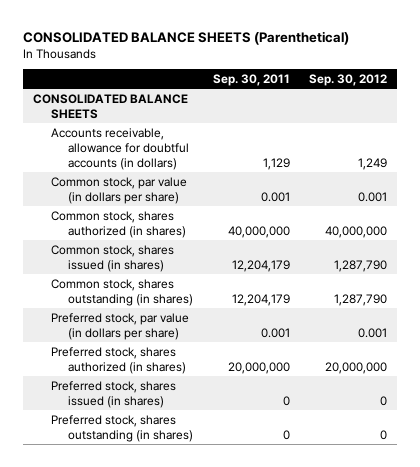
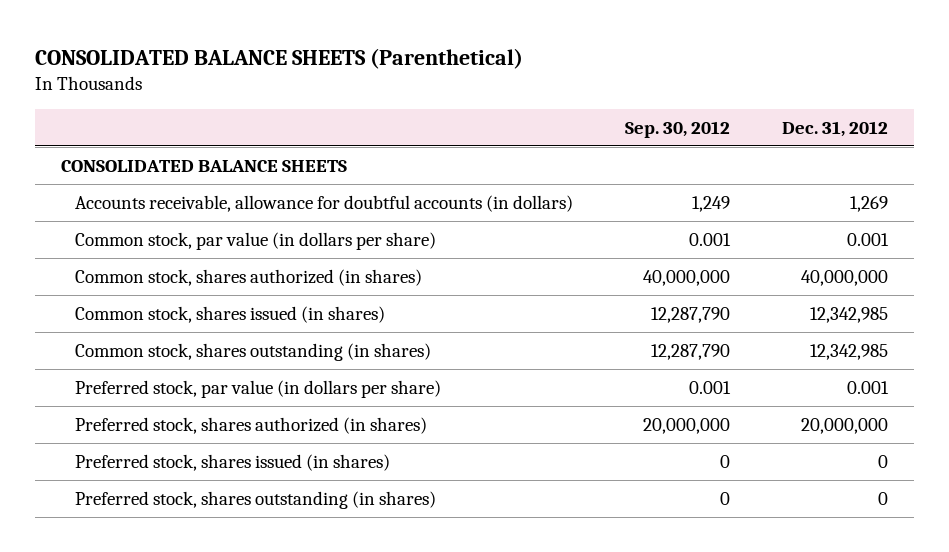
[212,74,290,87] Sep. 30, 2011 -> none
none -> [782,121,889,138] Dec. 31, 2012
[334,259,388,272] 1,287,790 -> [651,306,731,323] 12,287,790
[334,293,388,306] 1,287,790 -> [651,343,731,360] 12,287,790

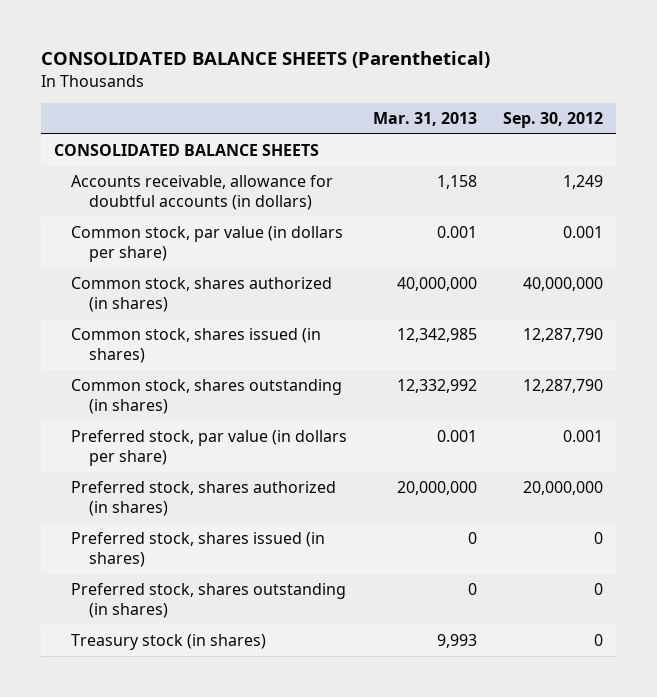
[782,121,889,138] Dec. 31, 2012 -> none
none -> [373,112,478,127] Mar. 31, 2013
none -> [71,634,267,651] Treasury stock (in shares)

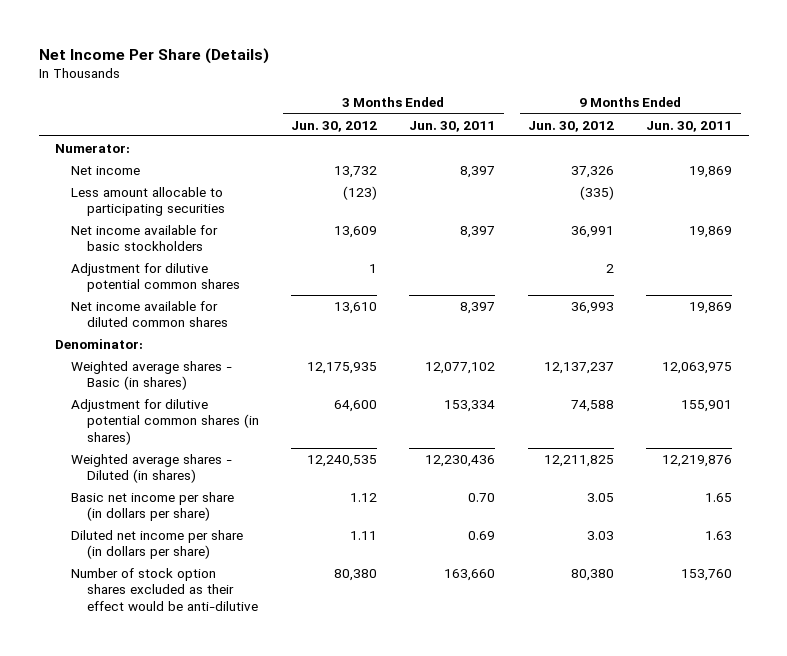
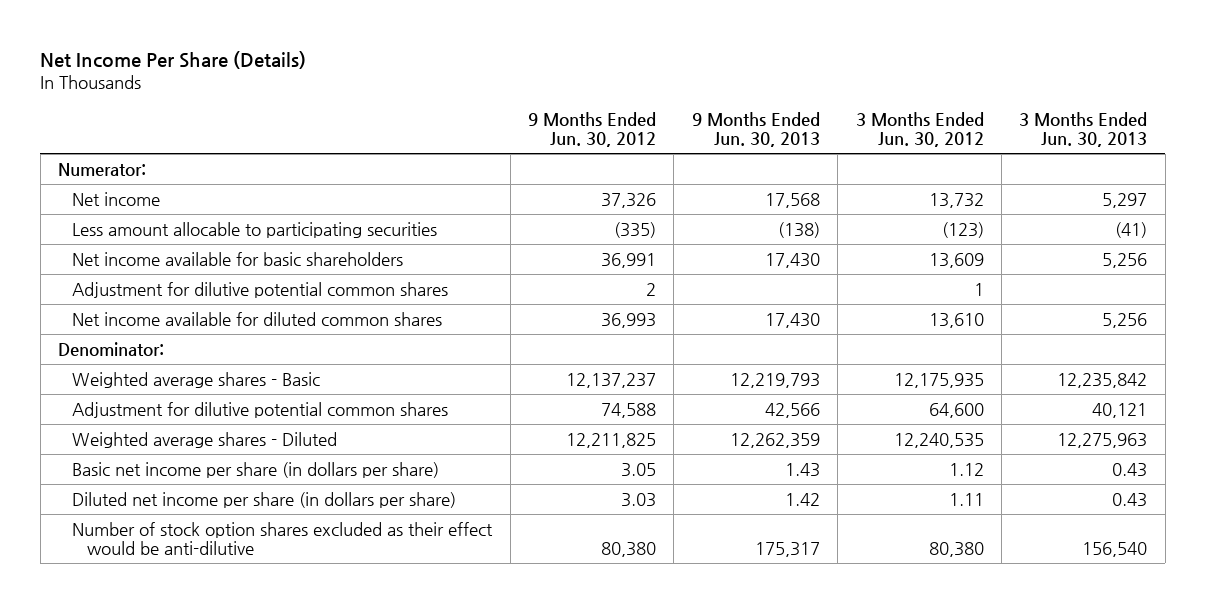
[409,120,496,132] Jun. 30, 2011 -> none
[646,120,733,132] Jun. 30, 2011 -> none
none -> [691,112,820,148] 9 Months Ended Jun. 30, 2013
none -> [1019,112,1148,148] 3 Months Ended Jun. 30, 2013
[70,224,218,252] Net income available for basic stockholders -> [72,251,404,266] Net income available for basic shareholders
[70,360,232,391] Weighted average shares - Basic (in shares) -> [72,371,321,388] Weighted average shares - Basic
[70,398,259,445] Adjustment for dilutive potential common shares (in shares) -> [72,401,449,418] Adjustment for dilutive potential common shares
[70,453,232,484] Weighted average shares - Diluted (in shares) -> [72,431,338,448] Weighted average shares - Diluted

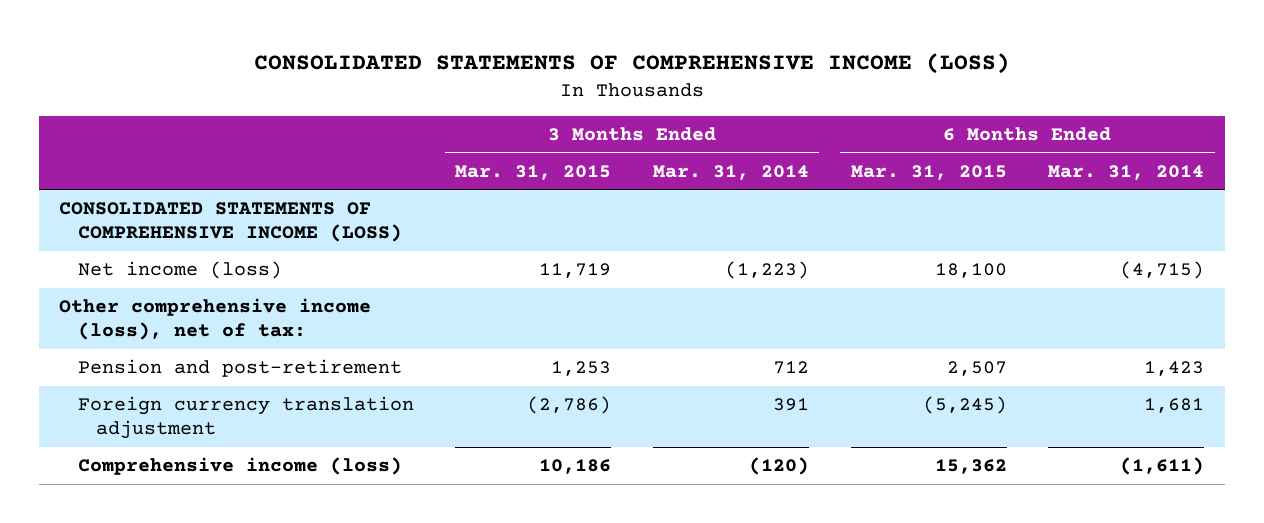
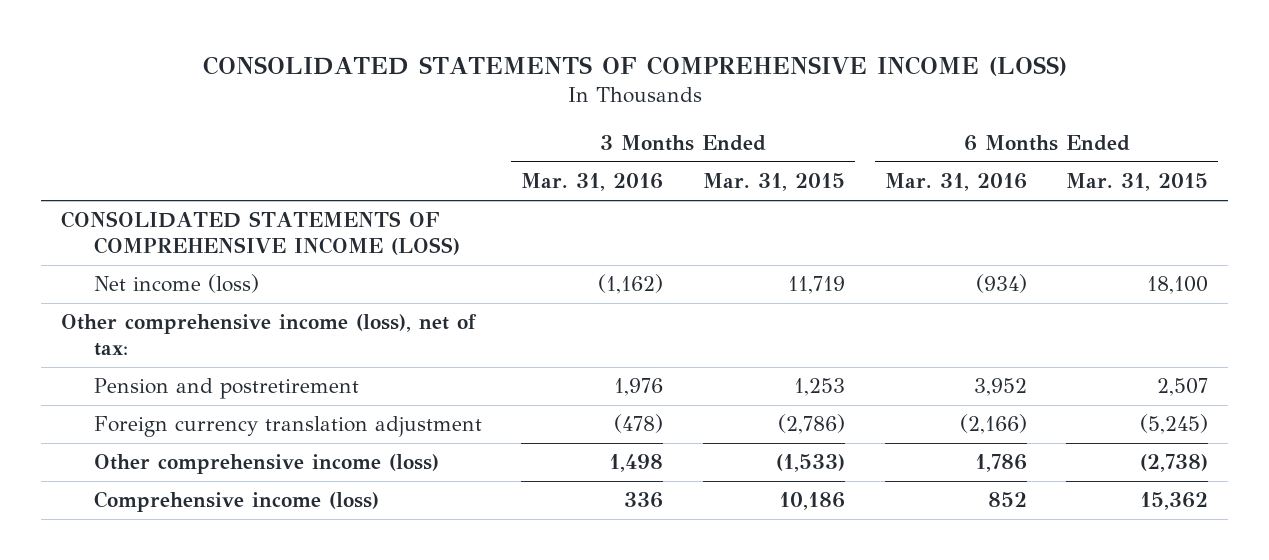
[652,164,809,180] Mar. 31, 2014 -> none
[1048,164,1205,180] Mar. 31, 2014 -> none
none -> [521,173,664,192] Mar. 31, 2016
none -> [884,173,1027,192] Mar. 31, 2016
[77,359,402,378] Pension and post-retirement -> [93,378,359,400] Pension and postretirement
none -> [93,454,439,475] Other comprehensive income (loss)

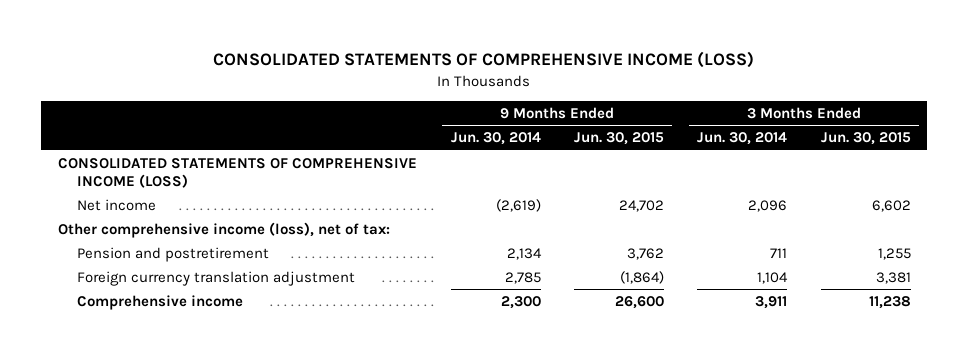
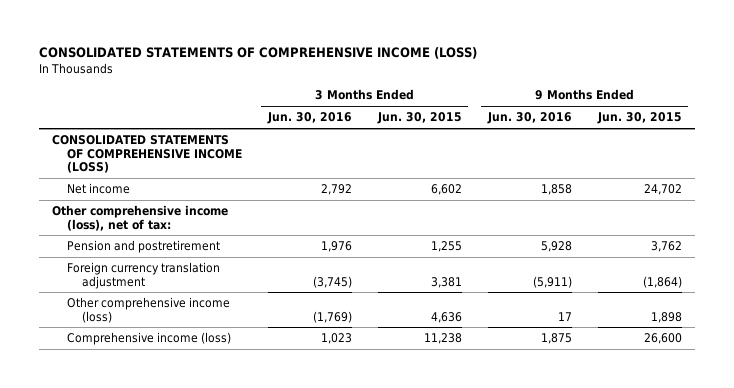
[450,132,541,146] Jun. 30, 2014 -> none
[697,132,788,146] Jun. 30, 2014 -> none
none -> [266,112,352,125] Jun. 30, 2016
none -> [486,112,572,125] Jun. 30, 2016
none -> [66,297,230,323] Other comprehensive income (loss)
[77,294,244,310] Comprehensive income -> [66,332,231,346] Comprehensive income (loss)

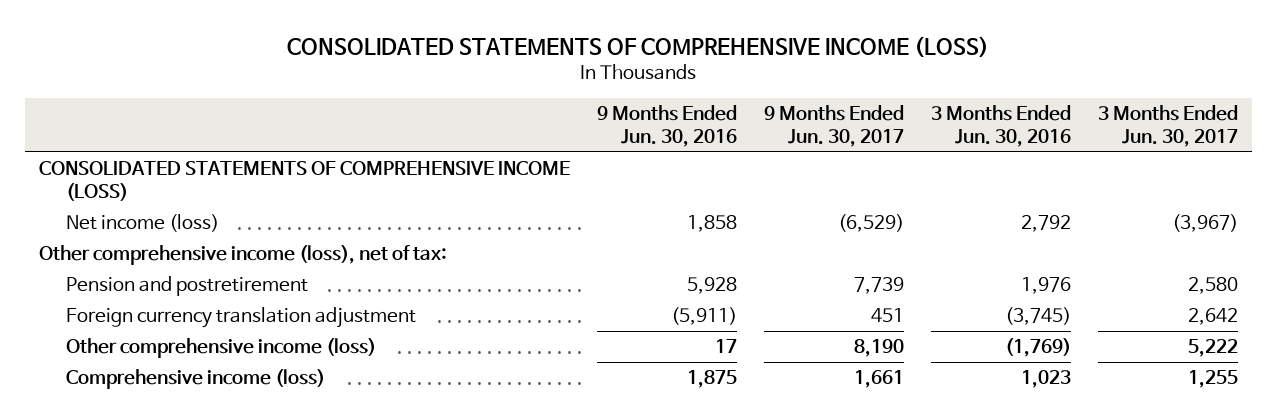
[376,112,462,125] Jun. 30, 2015 -> none
[596,112,682,125] Jun. 30, 2015 -> none
none -> [763,104,904,147] 9 Months Ended Jun. 30, 2017
none -> [1098,104,1239,147] 3 Months Ended Jun. 30, 2017
[66,183,130,195] Net income -> [65,214,219,233] Net income (loss)

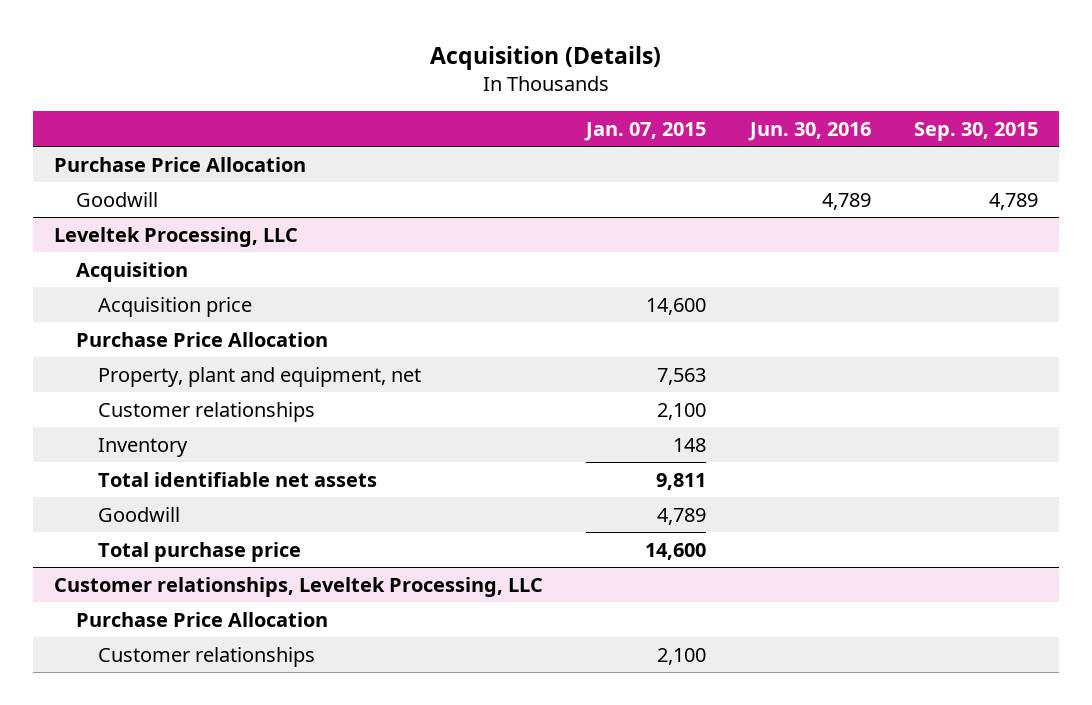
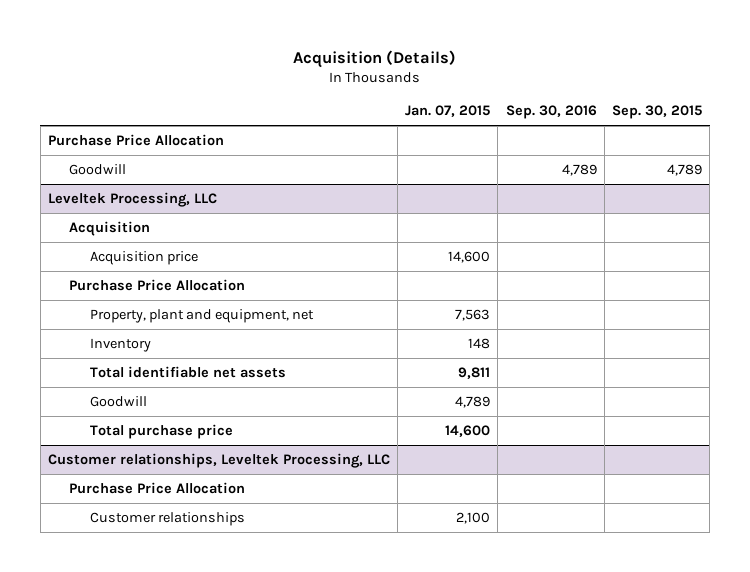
[747,121,871,141] Jun. 30, 2016 -> none
none -> [505,105,597,120] Sep. 30, 2016
[97,401,315,422] Customer relationships -> none

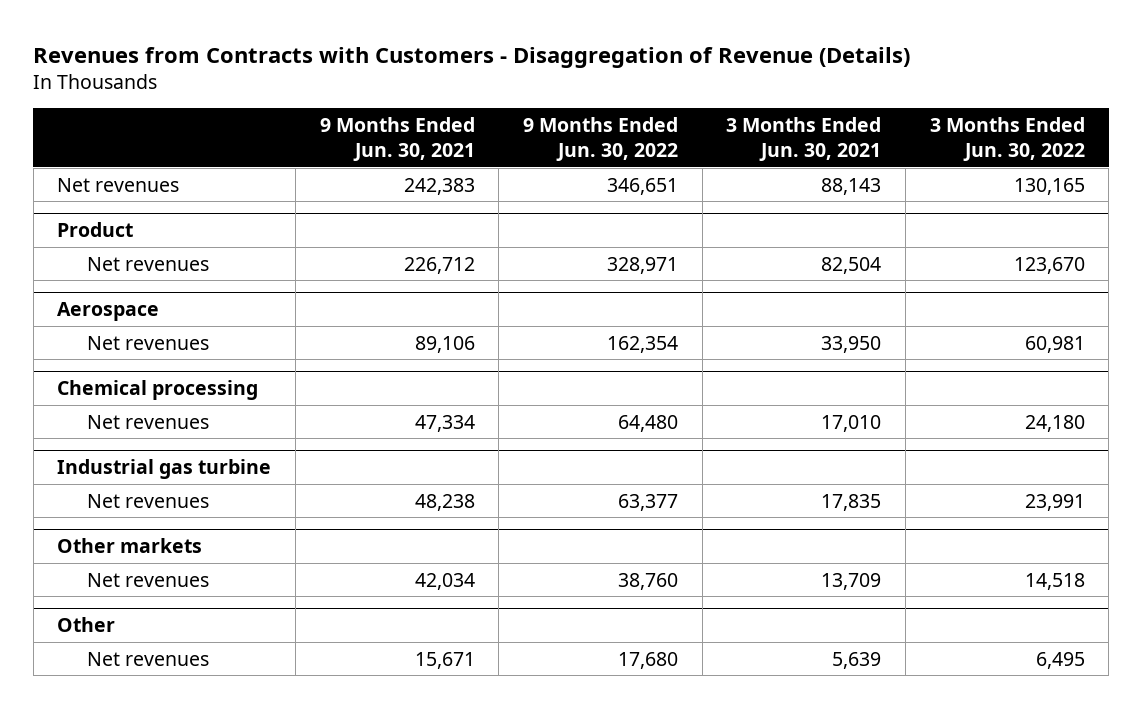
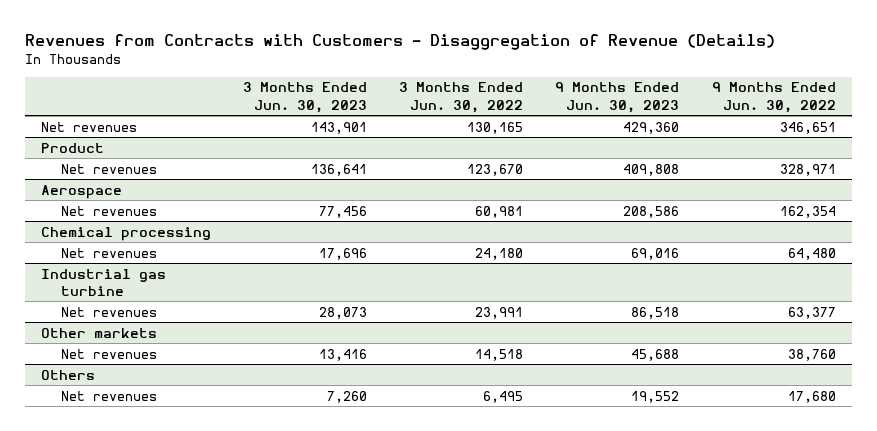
[319,116,475,161] 9 Months Ended Jun. 30, 2021 -> none
[726,116,882,161] 3 Months Ended Jun. 30, 2021 -> none
none -> [243,82,368,113] 3 Months Ended Jun. 30, 2023
none -> [555,82,680,113] 9 Months Ended Jun. 30, 2023
[57,617,116,633] Other -> [41,369,96,380] Others

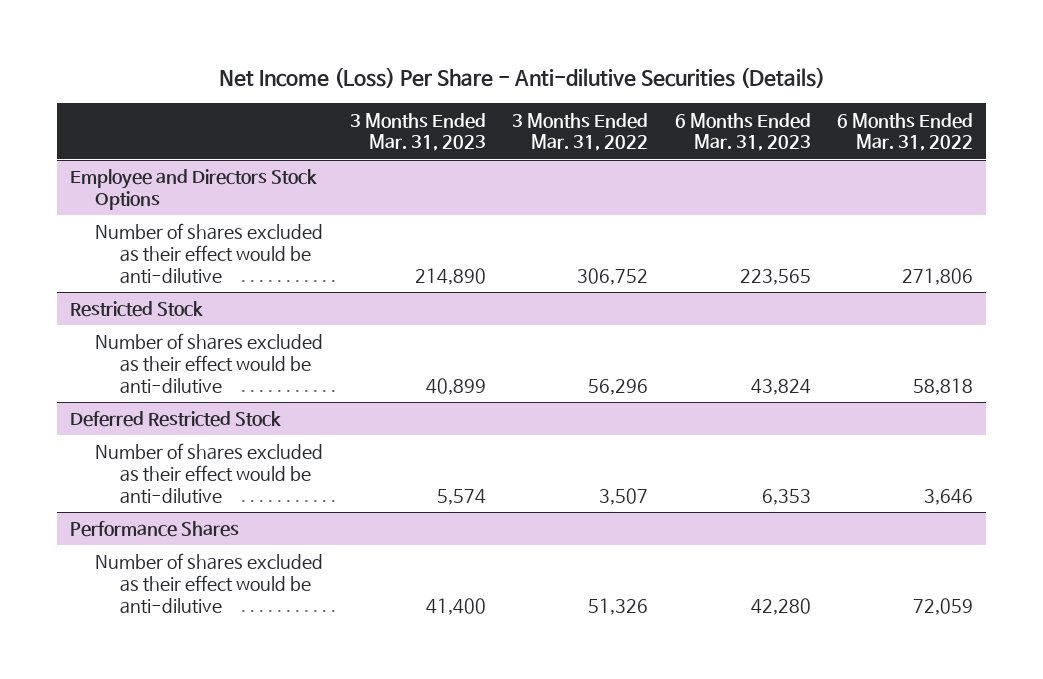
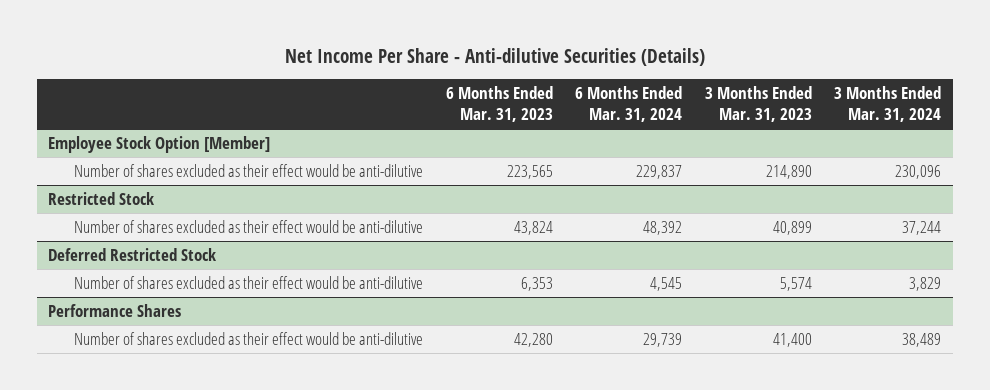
[218,67,825,89] Net Income (Loss) Per Share - Anti-dilutive Securities (Details) -> [284,47,705,66] Net Income Per Share - Anti-dilutive Securities (Details)
[512,112,649,152] 3 Months Ended Mar. 31, 2022 -> none
[837,112,974,152] 6 Months Ended Mar. 31, 2022 -> none
none -> [575,85,683,123] 6 Months Ended Mar. 31, 2024
none -> [834,85,942,123] 3 Months Ended Mar. 31, 2024
[70,169,318,211] Employee and Directors Stock Options -> [48,135,271,153] Employee Stock Option [Member]

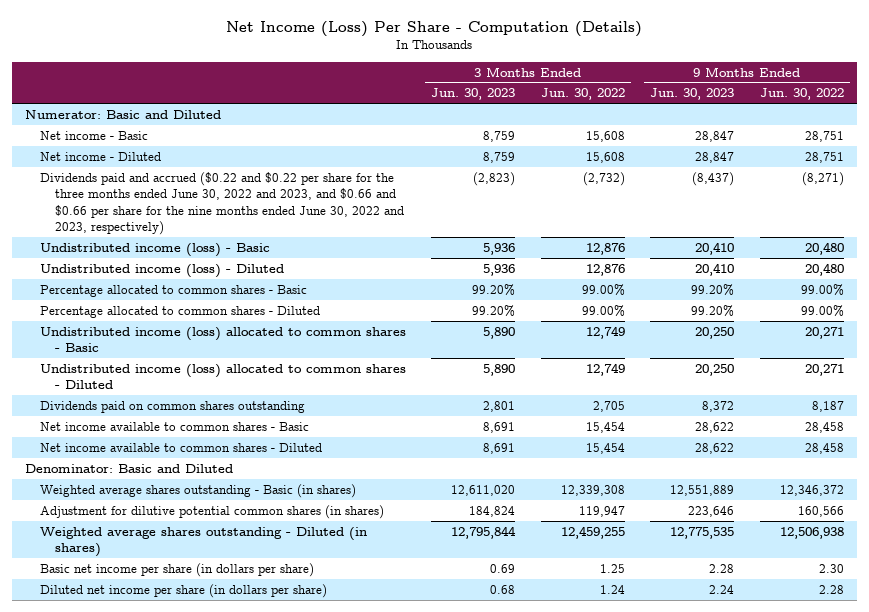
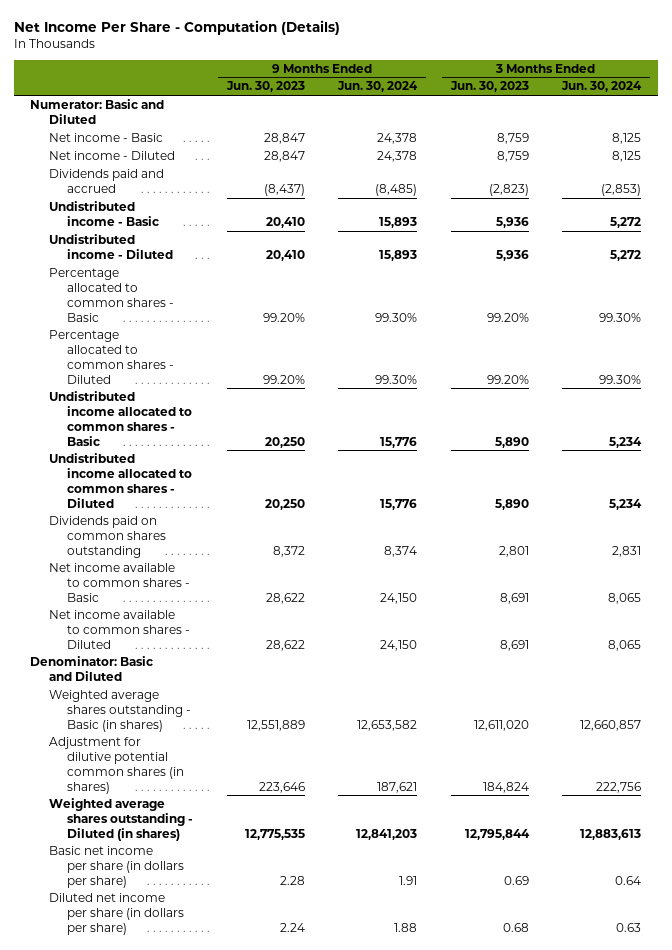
[226,20,643,37] Net Income (Loss) Per Share - Computation (Details) -> [13,20,340,36] Net Income Per Share - Computation (Details)
[540,88,625,101] Jun. 30, 2022 -> none
[760,88,845,101] Jun. 30, 2022 -> none
none -> [337,81,419,93] Jun. 30, 2024
none -> [561,81,643,93] Jun. 30, 2024
[39,171,404,236] Dividends paid and accrued ($0.22 and $0.22 per share for the three months ended June 30, 2022 and 2023, and $0.66 and $0.66 per share for the nine months ended June 30, 2022 and 2023, respectively) -> [48,168,164,193] Dividends paid and accrued
[39,242,270,257] Undistributed income (loss) - Basic -> [48,200,160,226] Undistributed income - Basic
[39,263,284,278] Undistributed income (loss) - Diluted -> [48,233,174,259] Undistributed income - Diluted
[39,326,406,353] Undistributed income (loss) allocated to common shares - Basic -> [48,390,193,446] Undistributed income allocated to common shares - Basic
[39,363,406,390] Undistributed income (loss) allocated to common shares - Diluted -> [48,452,193,508] Undistributed income allocated to common shares - Diluted

